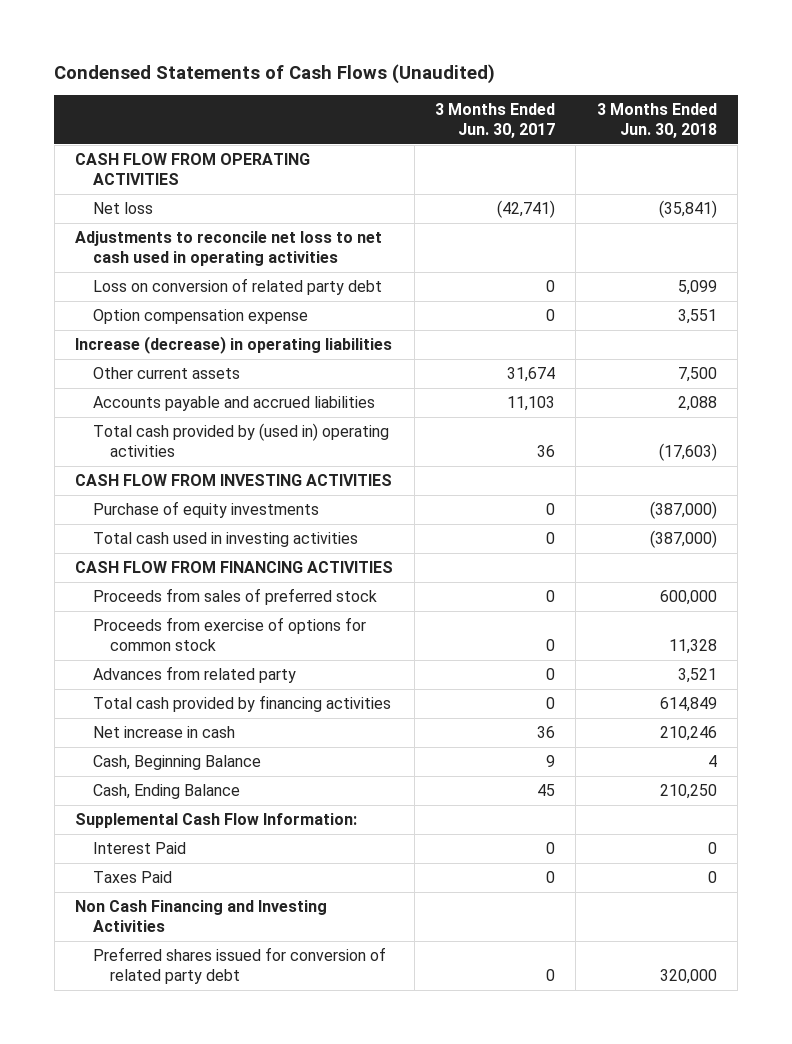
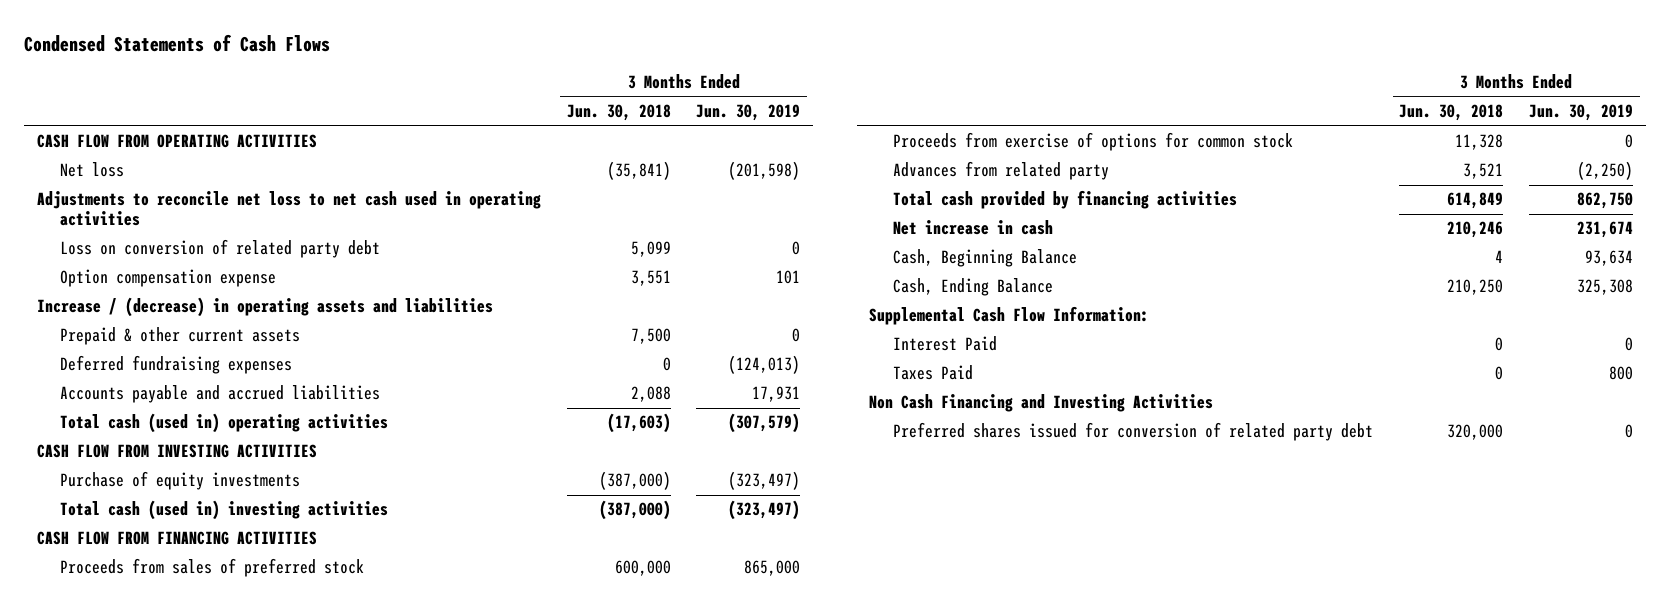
[54,63,496,84] Condensed Statements of Cash Flows (Unaudited) -> [23,33,330,52] Condensed Statements of Cash Flows
[435,102,556,139] 3 Months Ended Jun. 30, 2017 -> none
none -> [696,104,801,122] Jun. 30, 2019
[75,335,393,354] Increase (decrease) in operating liabilities -> [36,297,493,318] Increase / (decrease) in operating assets and liabilities
[92,366,240,379] Other current assets -> [60,327,301,346] Prepaid & other current assets
none -> [60,355,293,375] Deferred fundraising expenses
[92,422,389,458] Total cash provided by (used in) operating activities -> [60,413,389,434] Total cash (used in) operating activities
[92,531,358,547] Total cash used in investing activities -> [60,500,389,521] Total cash (used in) investing activities

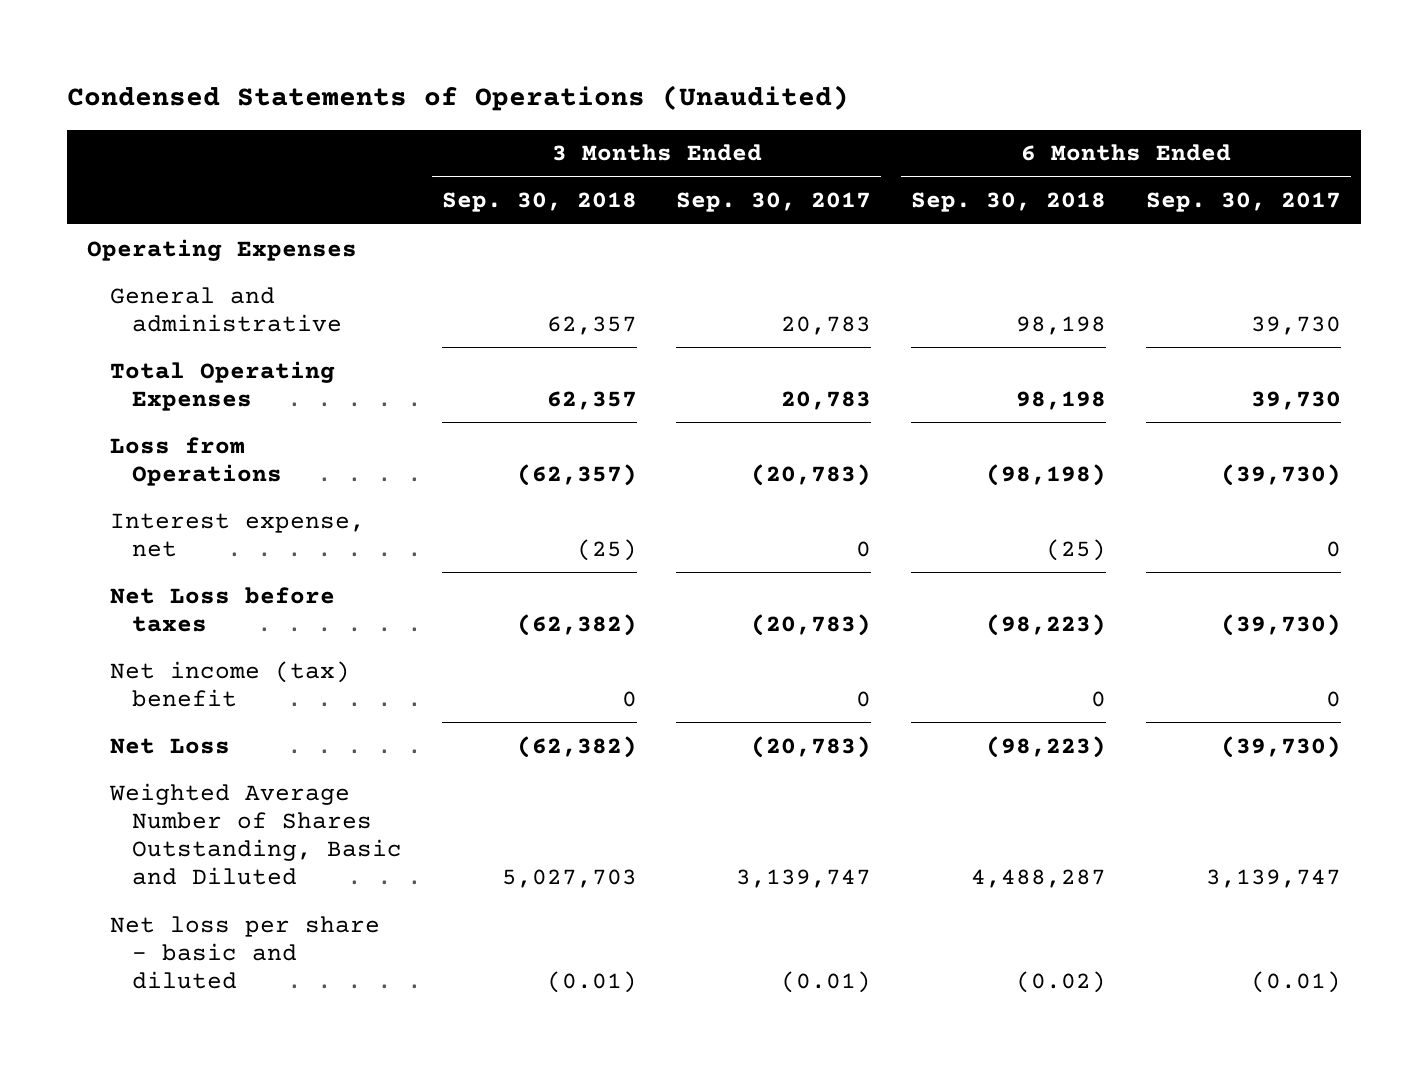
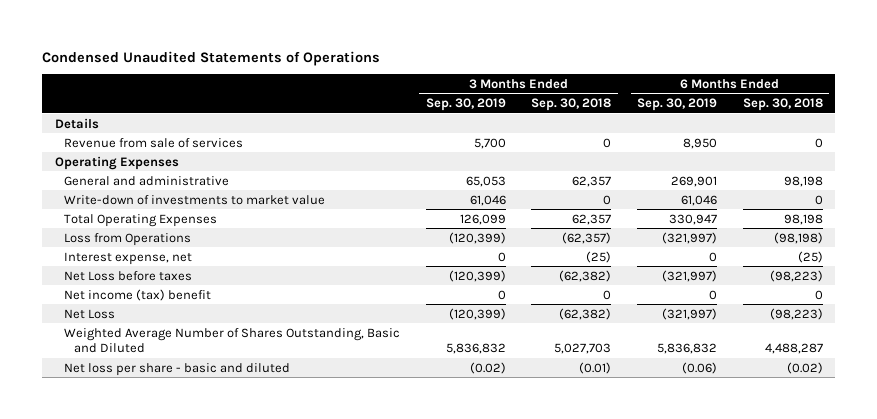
[67,85,850,112] Condensed Statements of Operations (Unaudited) -> [41,50,380,66] Condensed Unaudited Statements of Operations
[676,192,872,213] Sep. 30, 2017 -> none
[1145,192,1341,213] Sep. 30, 2017 -> none
none -> [425,98,506,112] Sep. 30, 2019
none -> [636,98,717,112] Sep. 30, 2019
none -> [54,117,99,129] Details
none -> [64,137,244,148] Revenue from sale of services
none -> [64,194,326,205] Write-down of investments to market value

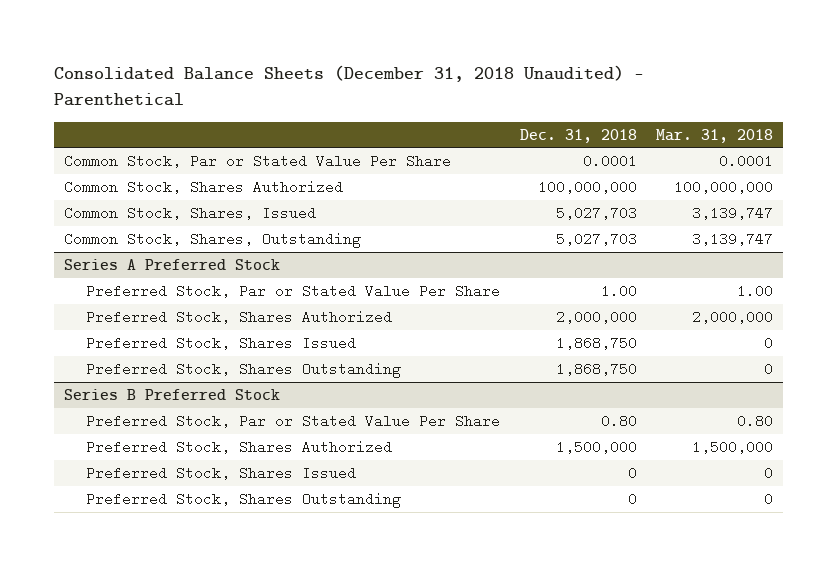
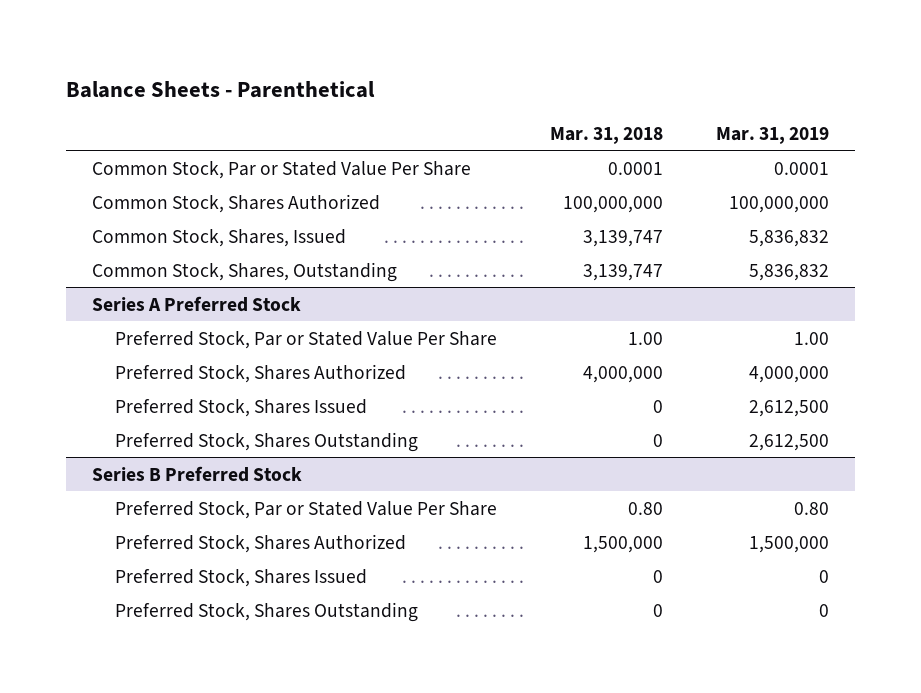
[53,65,644,107] Consolidated Balance Sheets (December 31, 2018 Unaudited) - Parenthetical -> [65,80,375,98] Balance Sheets - Parenthetical
[519,128,637,143] Dec. 31, 2018 -> none
none -> [715,126,829,144] Mar. 31, 2019
[692,309,774,324] 2,000,000 -> [582,365,663,383] 4,000,000

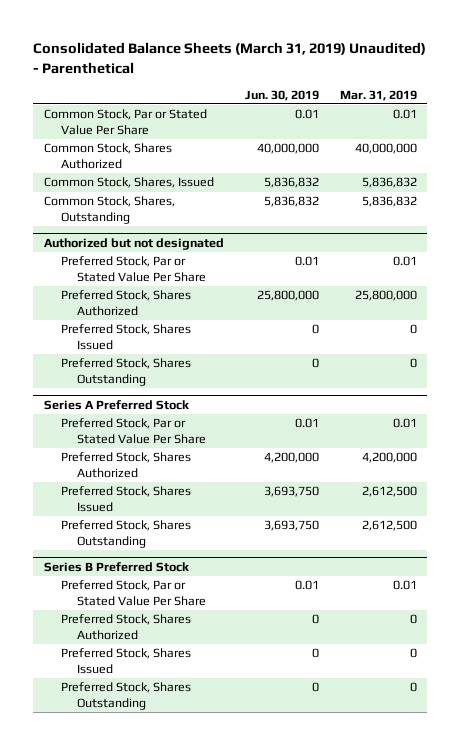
[65,80,375,98] Balance Sheets - Parenthetical -> [33,42,427,74] Consolidated Balance Sheets (March 31, 2019) Unaudited) - Parenthetical
[549,126,663,144] Mar. 31, 2018 -> none
none -> [244,89,319,101] Jun. 30, 2019
[773,161,829,175] 0.0001 -> [392,109,417,120] 0.01
[728,195,829,213] 100,000,000 -> [354,143,417,155] 40,000,000
none -> [43,238,224,251] Authorized but not designated
none -> [60,256,207,282] Preferred Stock, Par or Stated Value Per Share
none -> [60,290,191,316] Preferred Stock, Shares Authorized
none -> [60,324,191,350] Preferred Stock, Shares Issued
none -> [60,358,191,386] Preferred Stock, Shares Outstanding
[793,331,829,345] 1.00 -> [392,418,417,429] 0.01
[748,365,829,383] 4,000,000 -> [361,452,417,464] 4,200,000
[793,501,829,515] 0.80 -> [392,580,417,591] 0.01
[748,535,829,553] 1,500,000 -> [409,614,417,625] 0

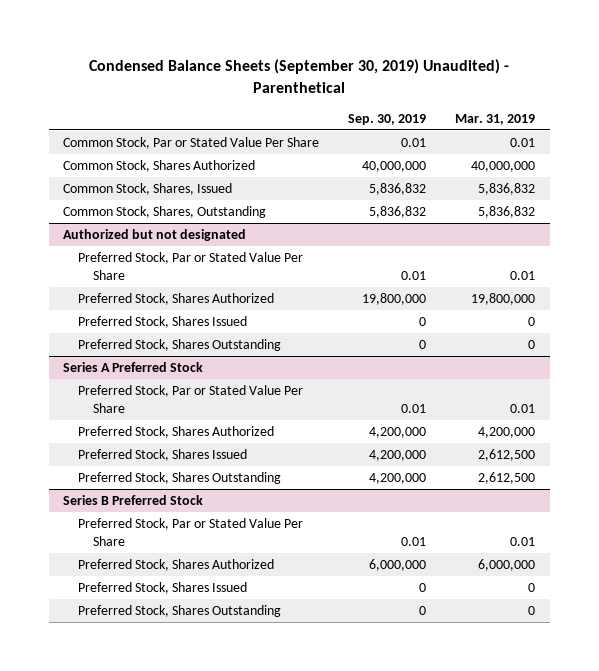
[33,42,427,74] Consolidated Balance Sheets (March 31, 2019) Unaudited) - Parenthetical -> [89,58,510,93] Condensed Balance Sheets (September 30, 2019) Unaudited) - Parenthetical
[244,89,319,101] Jun. 30, 2019 -> none
none -> [348,113,427,125] Sep. 30, 2019
[354,290,417,302] 25,800,000 -> [471,293,536,306] 19,800,000
[409,614,417,625] 0 -> [478,559,536,572] 6,000,000

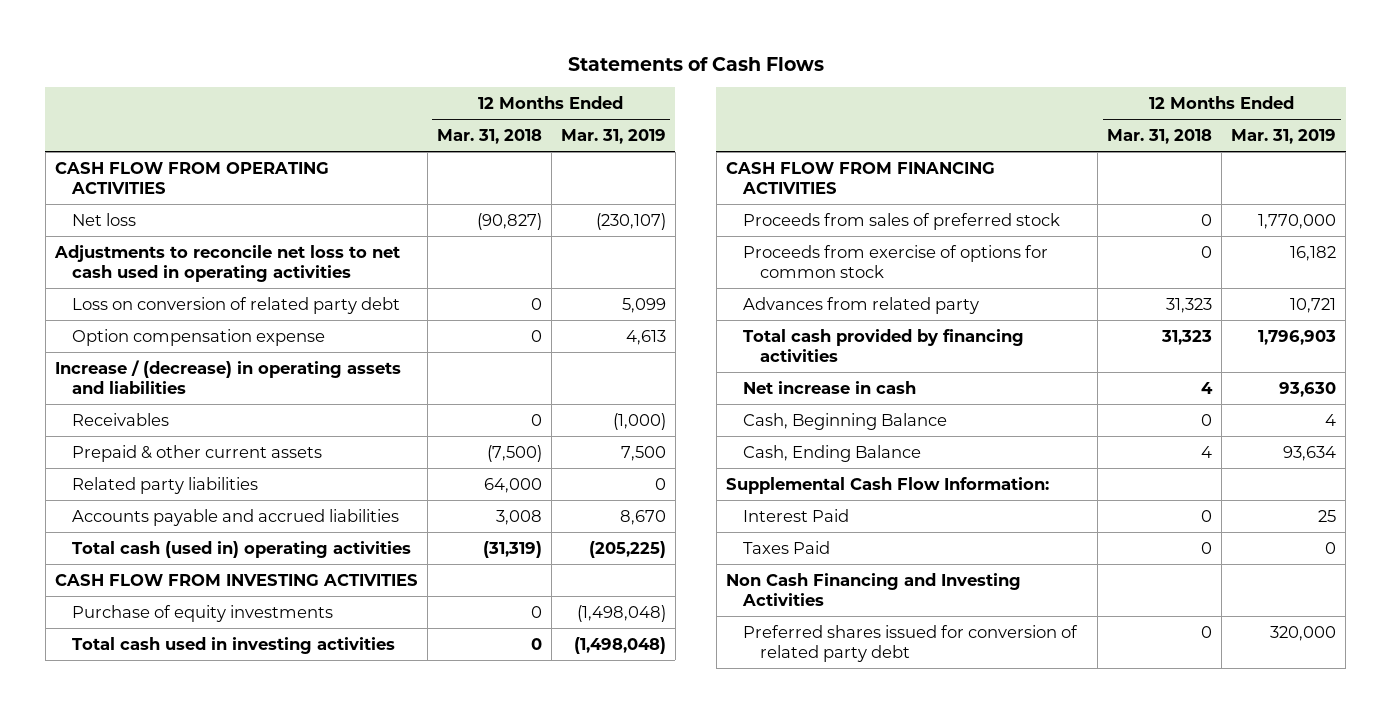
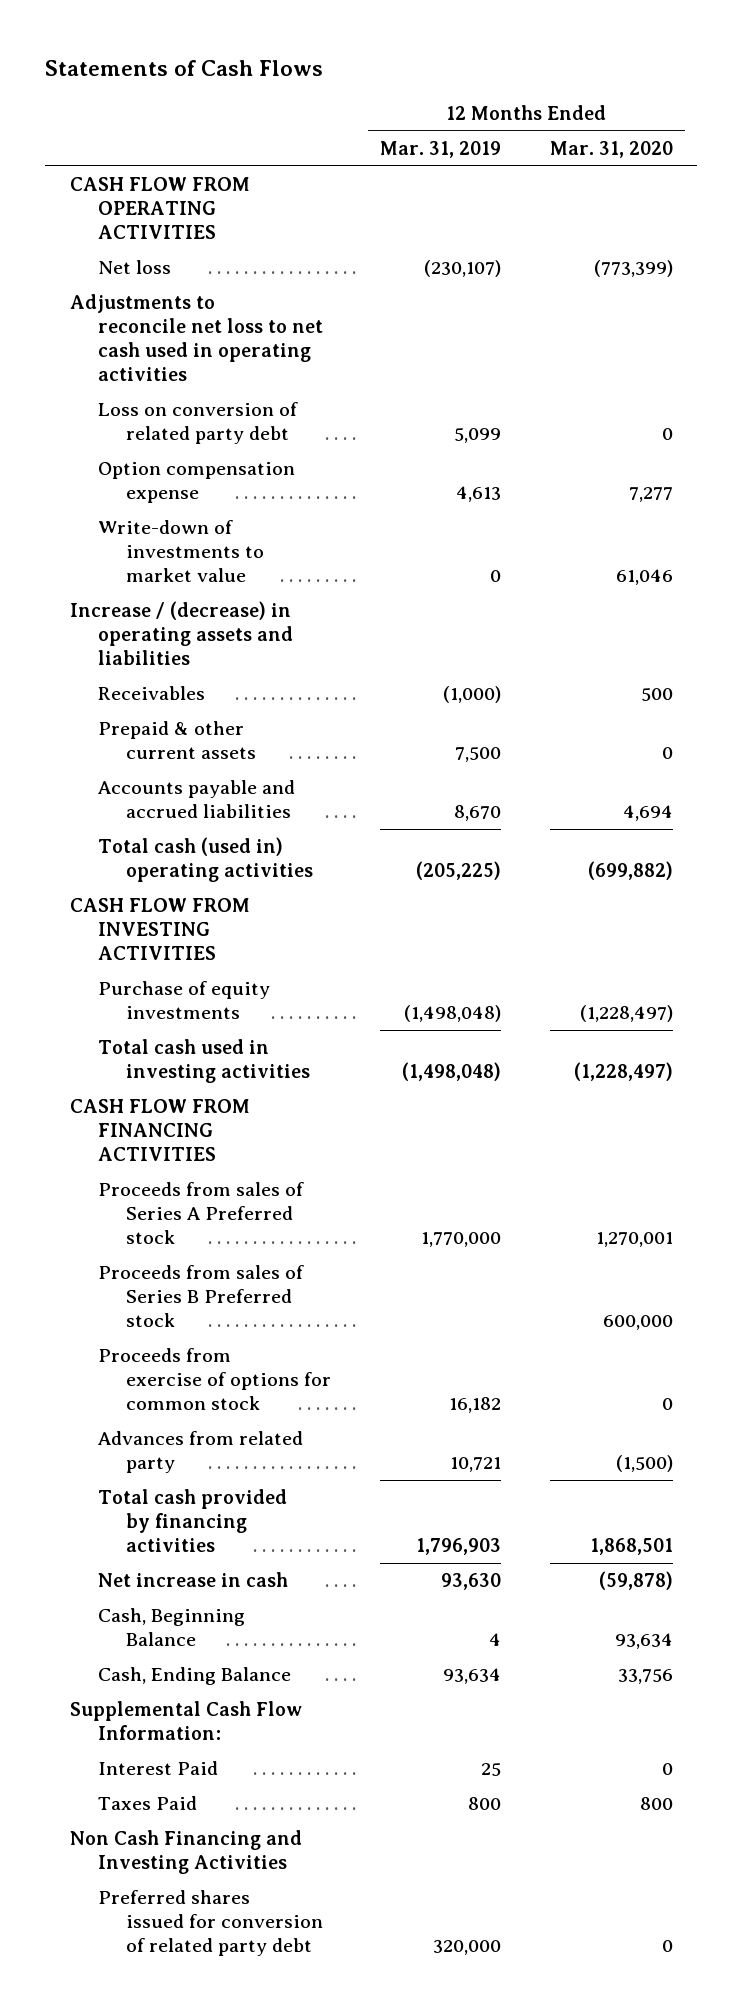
[436,128,542,144] Mar. 31, 2018 -> none
none -> [549,140,673,158] Mar. 31, 2020
none -> [98,520,265,583] Write-down of investments to market value
[72,476,259,494] Related party liabilities -> none
[742,212,1060,230] Proceeds from sales of preferred stock -> [98,1182,305,1245] Proceeds from sales of Series A Preferred stock
none -> [98,1265,305,1328] Proceeds from sales of Series B Preferred stock
[1325,541,1337,554] 0 -> [467,1797,501,1811] 800

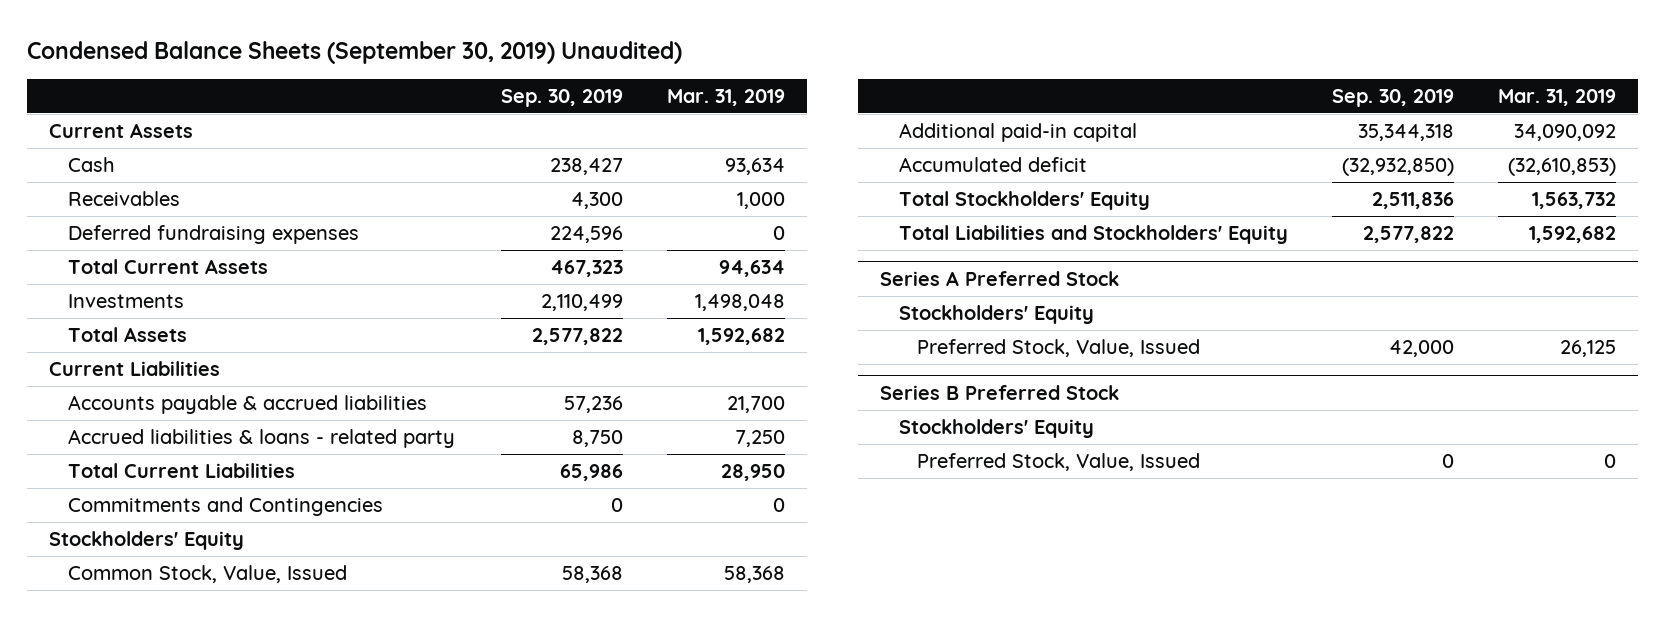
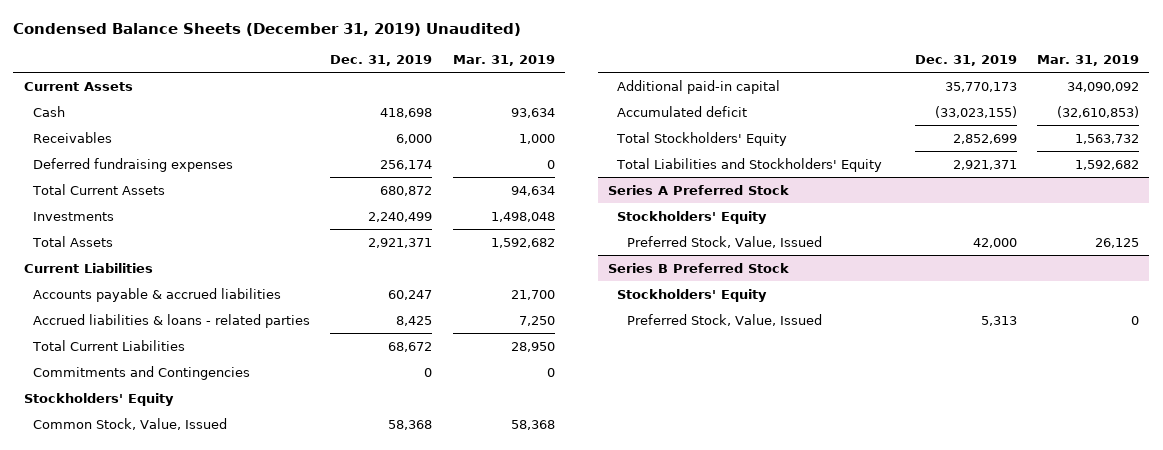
[27,40,683,64] Condensed Balance Sheets (September 30, 2019) Unaudited) -> [13,22,522,36] Condensed Balance Sheets (December 31, 2019) Unaudited)
[501,89,624,108] Sep. 30, 2019 -> none
none -> [330,55,433,67] Dec. 31, 2019
[68,429,456,449] Accrued liabilities & loans - related party -> [32,313,310,328] Accrued liabilities & loans - related parties

